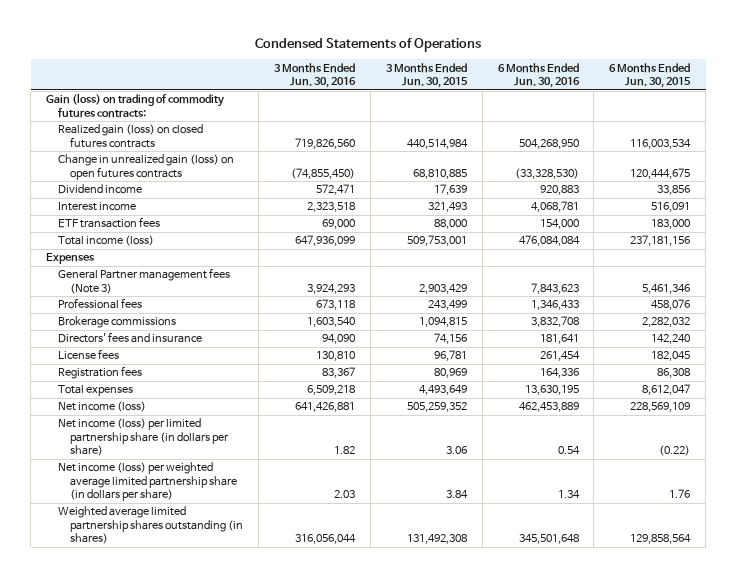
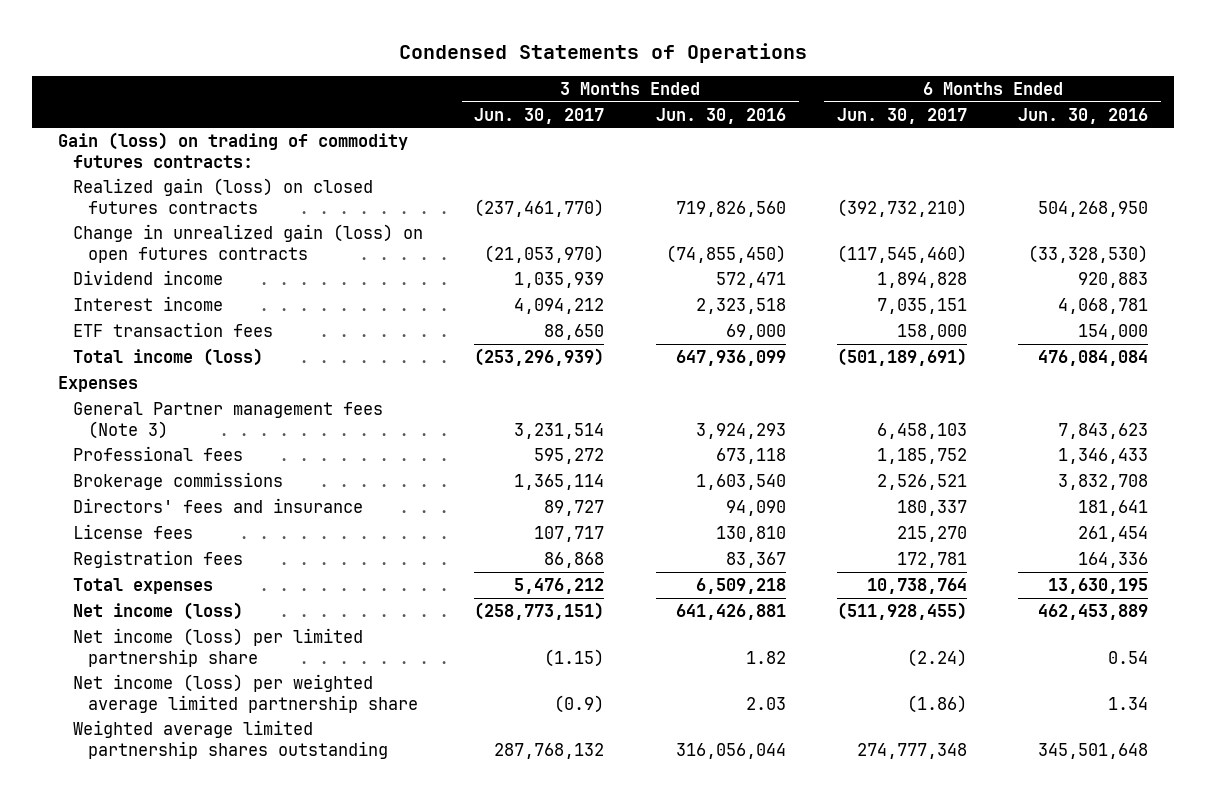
[385,62,468,89] 3 Months Ended Jun. 30, 2015 -> none
[609,62,692,89] 6 Months Ended Jun. 30, 2015 -> none
none -> [474,107,605,124] Jun. 30, 2017
none -> [836,107,967,124] Jun. 30, 2017
[58,418,230,457] Net income (loss) per limited partnership share (in dollars per share) -> [73,628,364,667] Net income (loss) per limited partnership share
[58,462,238,502] Net income (loss) per weighted average limited partnership share (in dollars per share) -> [73,674,419,713] Net income (loss) per weighted average limited partnership share
[58,506,244,545] Weighted average limited partnership shares outstanding (in shares) -> [73,720,389,759] Weighted average limited partnership shares outstanding

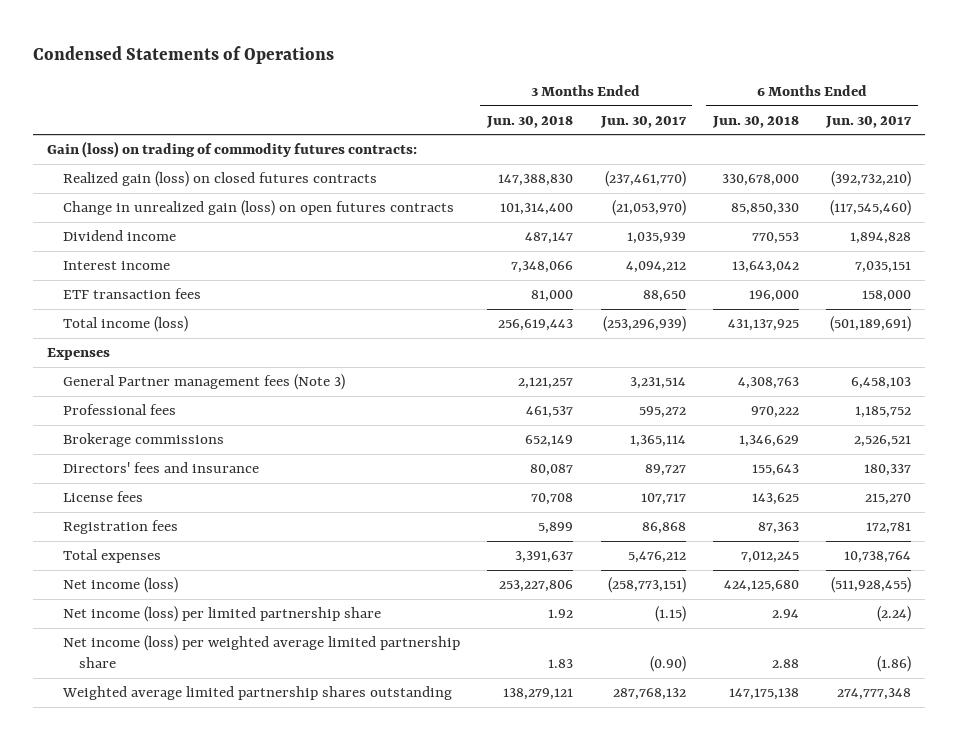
[655,107,786,124] Jun. 30, 2016 -> none
[1018,107,1149,124] Jun. 30, 2016 -> none
none -> [486,115,574,128] Jun. 30, 2018
none -> [711,115,799,128] Jun. 30, 2018
[554,694,605,713] (0.9) -> [649,656,686,673] (0.90)

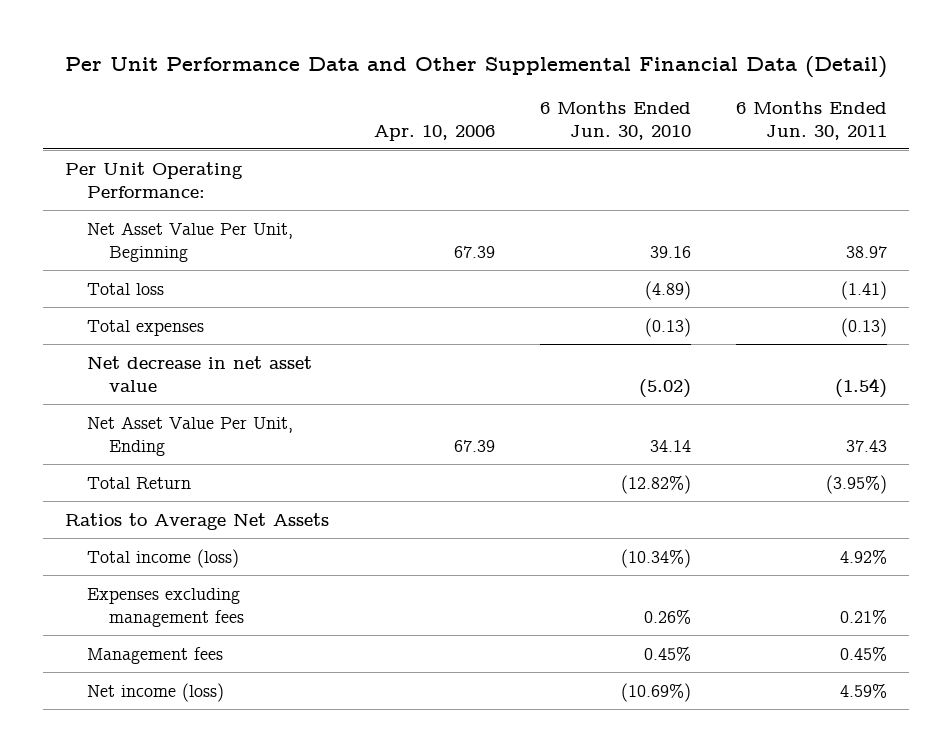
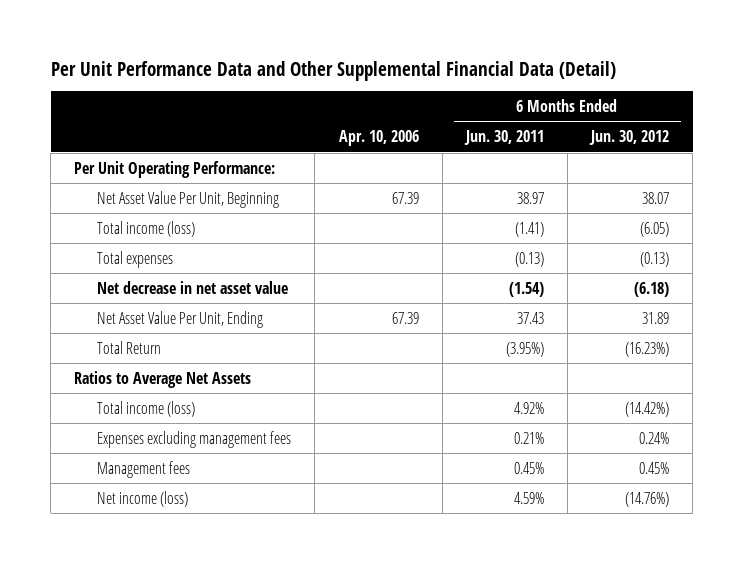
[539,100,691,140] 6 Months Ended Jun. 30, 2010 -> none
none -> [589,130,670,146] Jun. 30, 2012
[86,282,164,295] Total loss -> [97,220,196,237] Total income (loss)

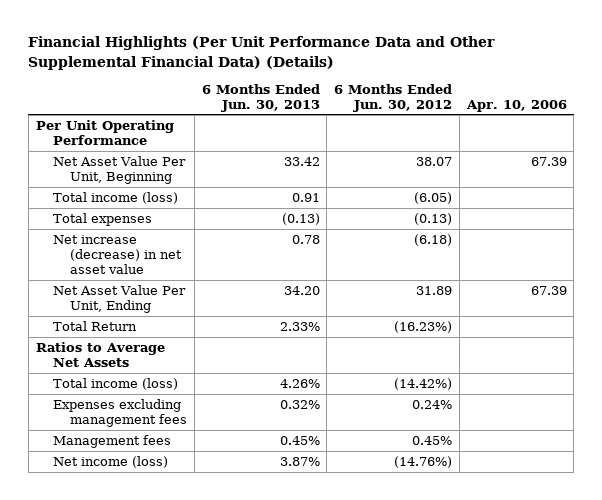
[50,60,616,81] Per Unit Performance Data and Other Supplemental Financial Data (Detail) -> [28,36,496,70] Financial Highlights (Per Unit Performance Data and Other Supplemental Financial Data) (Details)
[463,130,544,146] Jun. 30, 2011 -> none
none -> [201,83,320,112] 6 Months Ended Jun. 30, 2013
[74,160,276,178] Per Unit Operating Performance: -> [35,119,174,145] Per Unit Operating Performance
[97,280,289,294] Net decrease in net asset value -> [52,234,183,274] Net increase (decrease) in net asset value

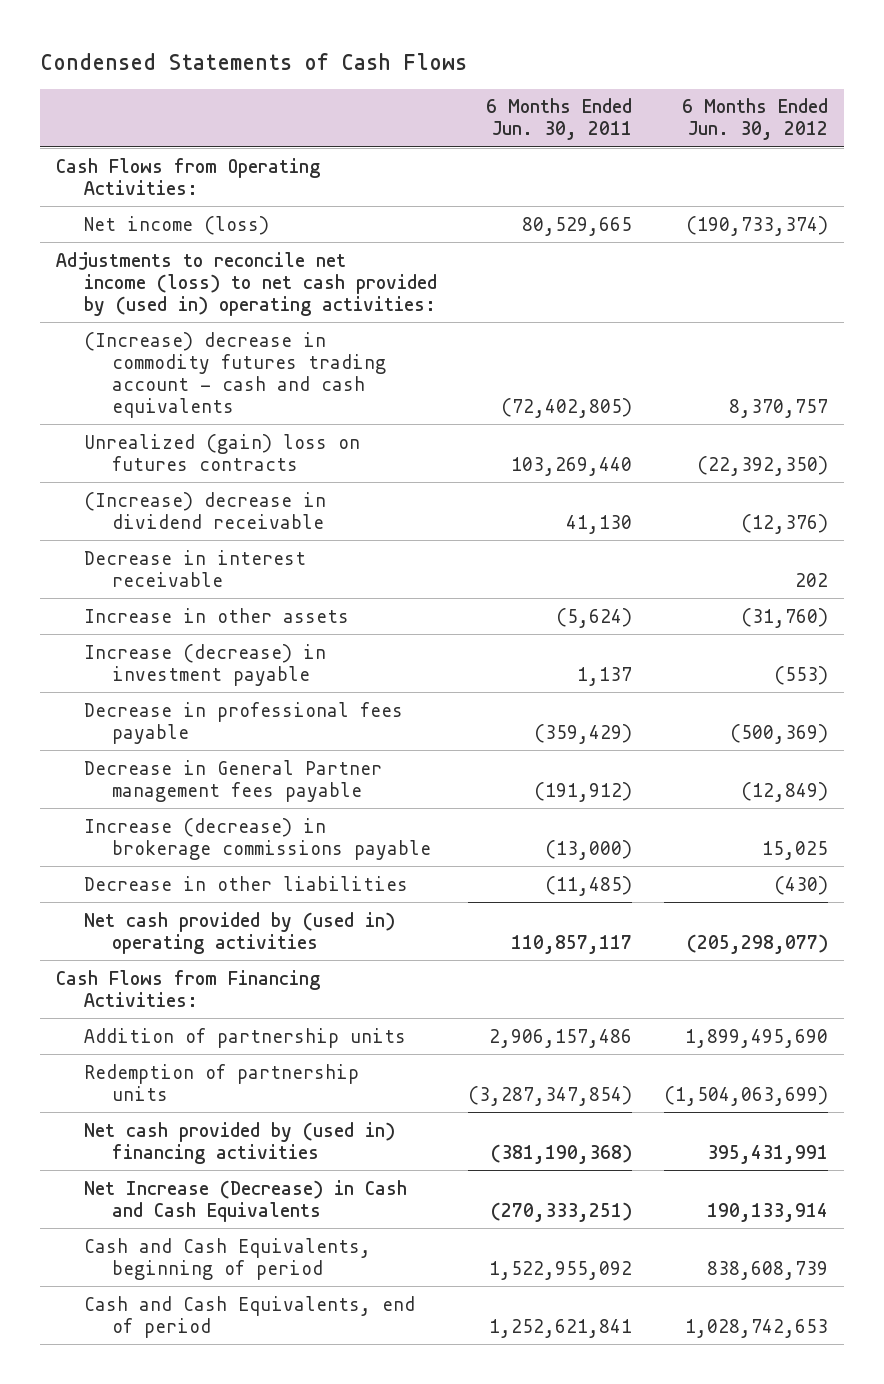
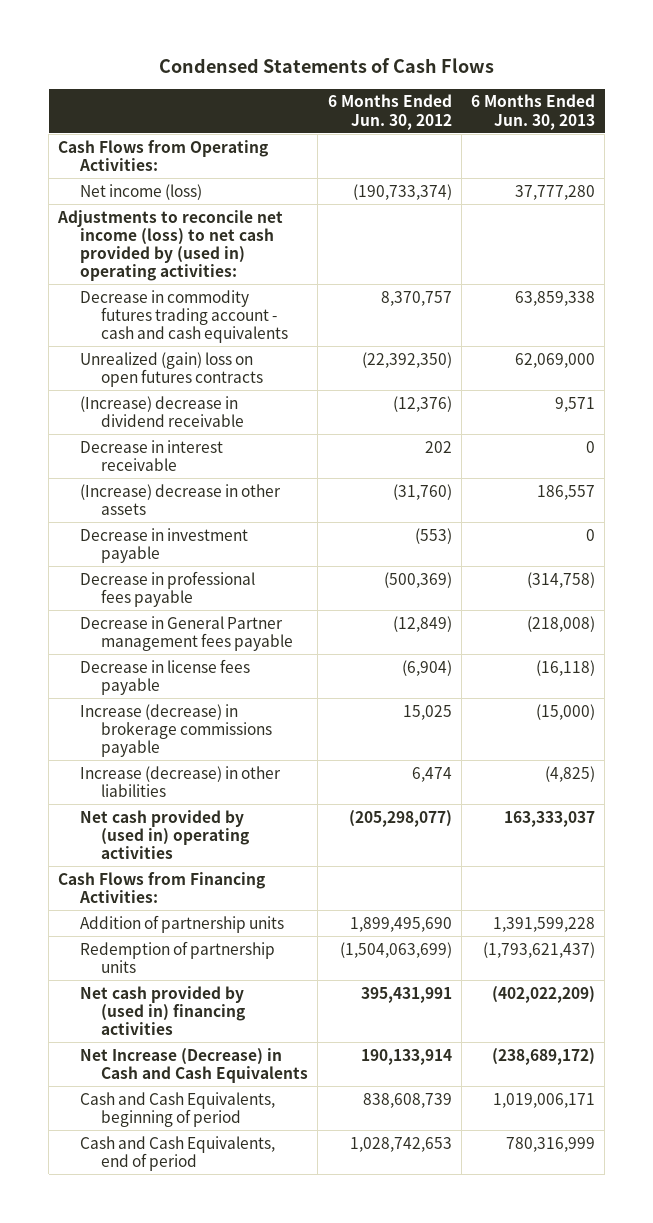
[486,98,633,141] 6 Months Ended Jun. 30, 2011 -> none
none -> [471,94,596,130] 6 Months Ended Jun. 30, 2013
[83,331,386,418] (Increase) decrease in commodity futures trading account - cash and cash equivalents -> [79,289,289,344] Decrease in commodity futures trading account - cash and cash equivalents
[83,433,360,471] Unrealized (gain) loss on futures contracts -> [79,351,264,387] Unrealized (gain) loss on open futures contracts
[83,607,349,623] Increase in other assets -> [79,483,281,515] (Increase) decrease in other assets
[83,643,326,686] Increase (decrease) in investment payable -> [79,527,248,563] Decrease in investment payable
none -> [79,658,250,695] Decrease in license fees payable
[83,875,408,891] Decrease in other liabilities -> [79,765,281,797] Increase (decrease) in other liabilities
[774,875,829,895] (430) -> [411,766,452,782] 6,474

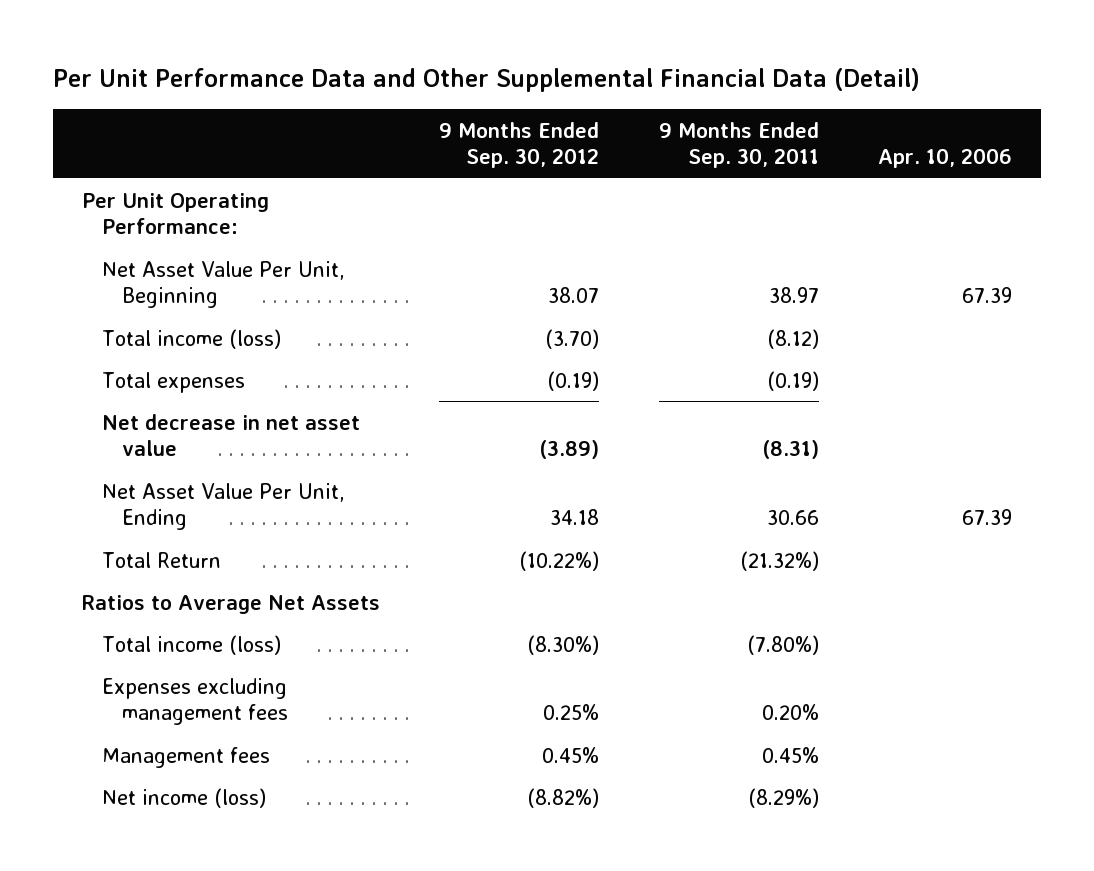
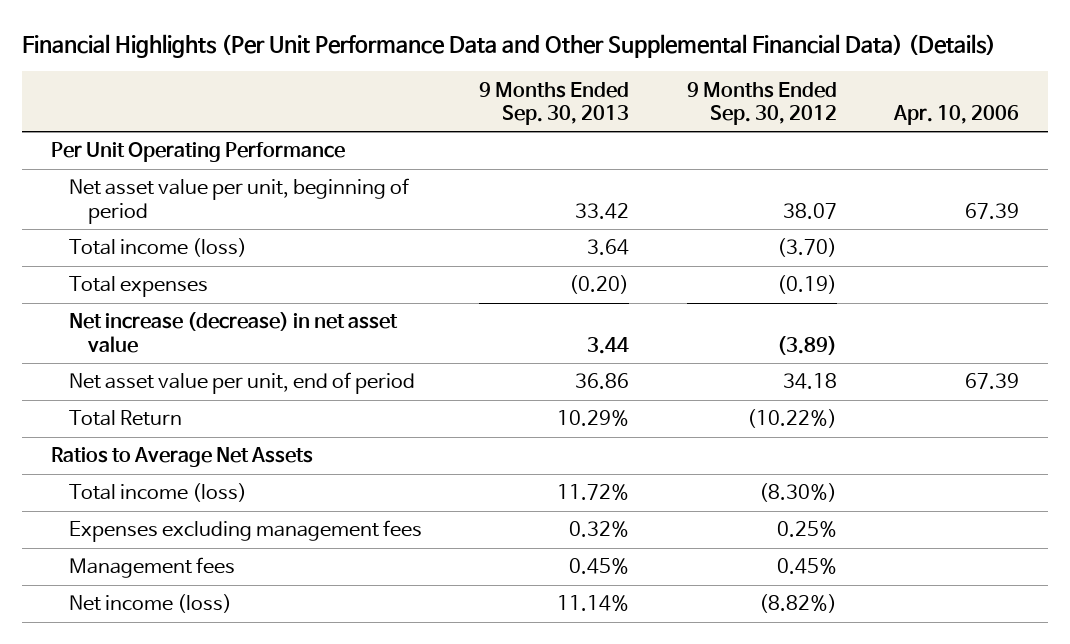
[52,67,920,92] Per Unit Performance Data and Other Supplemental Financial Data (Detail) -> [22,34,997,59] Financial Highlights (Per Unit Performance Data and Other Supplemental Financial Data) (Details)
[658,121,819,168] 9 Months Ended Sep. 30, 2011 -> none
none -> [479,81,630,126] 9 Months Ended Sep. 30, 2013
[82,192,270,234] Per Unit Operating Performance: -> [50,142,345,163] Per Unit Operating Performance
[102,260,345,308] Net Asset Value Per Unit, Beginning -> [69,178,410,224] Net asset value per unit, beginning of period
[102,413,361,456] Net decrease in net asset value -> [69,312,399,353] Net increase (decrease) in net asset value
[102,482,345,530] Net Asset Value Per Unit, Ending -> [69,372,416,395] Net asset value per unit, end of period

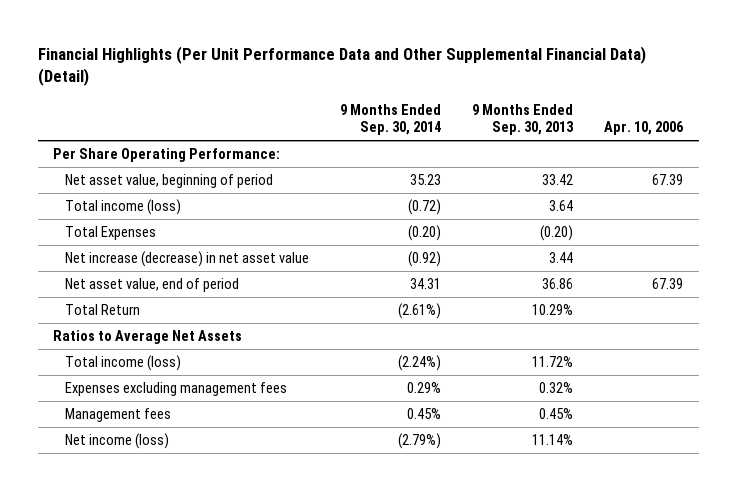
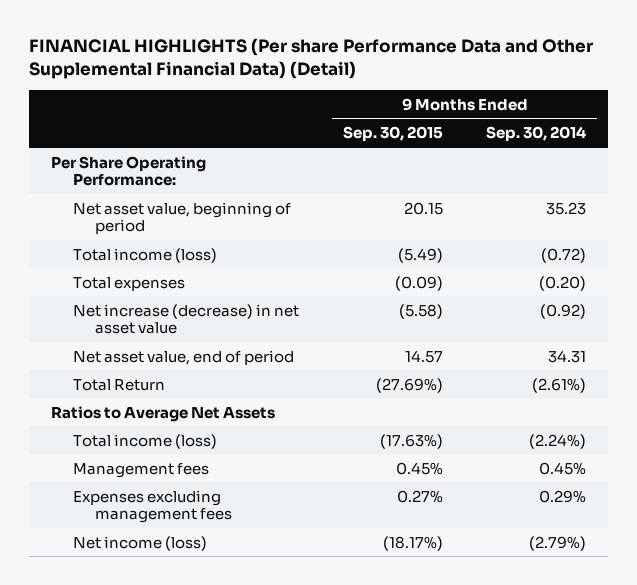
[37,45,646,87] Financial Highlights (Per Unit Performance Data and Other Supplemental Financial Data) (Detail) -> [29,38,594,80] FINANCIAL HIGHLIGHTS (Per share Performance Data and Other Supplemental Financial Data) (Detail)
[472,103,575,136] 9 Months Ended Sep. 30, 2013 -> none
[604,121,685,136] Apr. 10, 2006 -> none
none -> [342,126,443,142] Sep. 30, 2015
[65,226,157,241] Total Expenses -> [73,276,186,291] Total expenses
[65,382,288,397] Expenses excluding management fees -> [73,489,233,523] Expenses excluding management fees

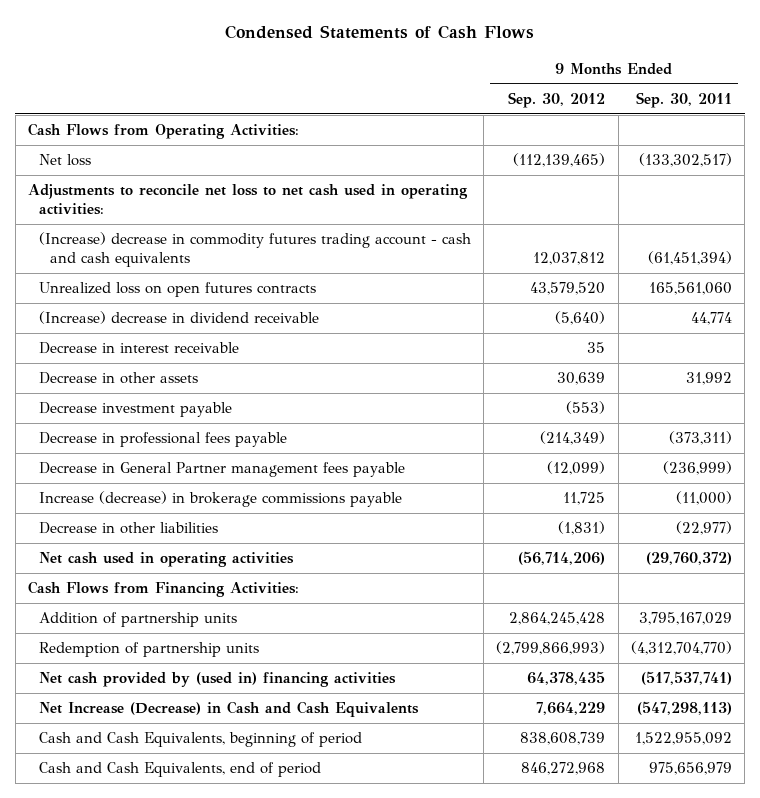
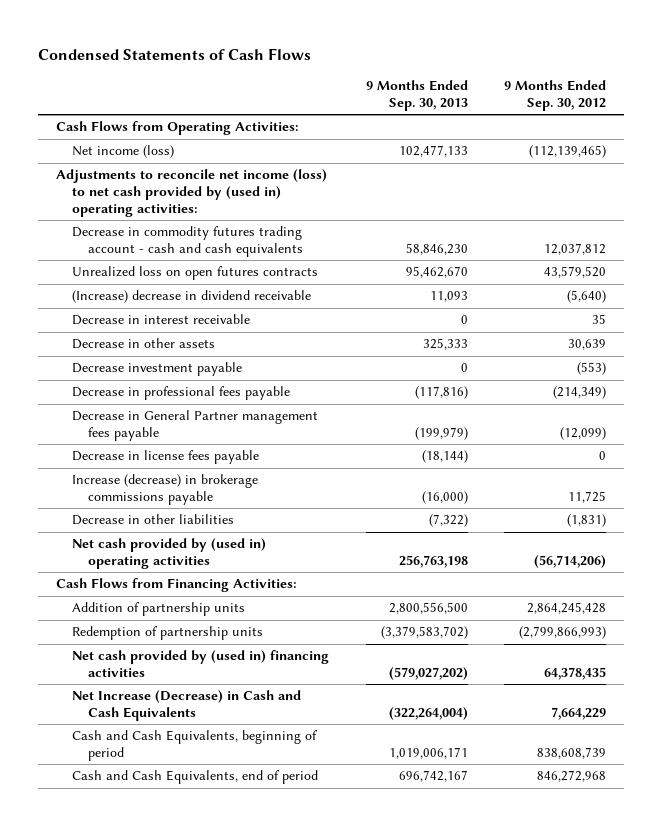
[635,91,732,108] Sep. 30, 2011 -> none
none -> [365,80,468,112] 9 Months Ended Sep. 30, 2013
[38,154,91,167] Net loss -> [72,145,175,159] Net income (loss)
[27,184,468,215] Adjustments to reconcile net loss to net cash used in operating activities: -> [56,169,328,217] Adjustments to reconcile net income (loss) to net cash provided by (used in) operating activities:
[38,232,471,267] (Increase) decrease in commodity futures trading account - cash and cash equivalents -> [72,226,304,257] Decrease in commodity futures trading account - cash and cash equivalents
none -> [72,450,260,465] Decrease in license fees payable
[38,552,294,568] Net cash used in operating activities -> [72,538,267,569] Net cash provided by (used in) operating activities

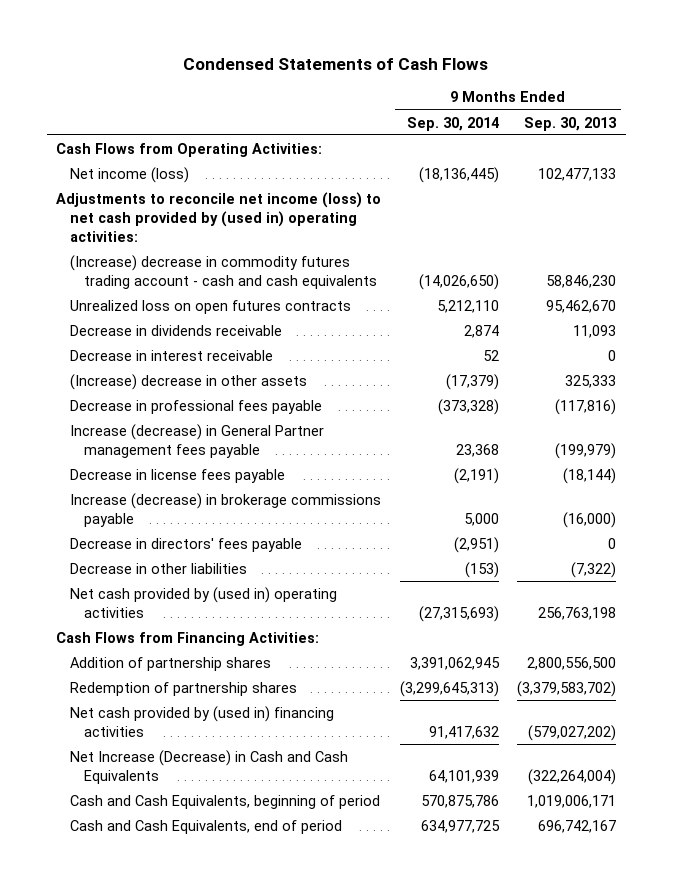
[504,80,607,112] 9 Months Ended Sep. 30, 2012 -> none
none -> [406,116,499,131] Sep. 30, 2014
[72,226,304,257] Decrease in commodity futures trading account - cash and cash equivalents -> [70,254,377,289] (Increase) decrease in commodity futures trading account - cash and cash equivalents
[72,290,312,304] (Increase) decrease in dividend receivable -> [70,324,283,336] Decrease in dividends receivable
[72,362,243,377] Decrease investment payable -> none
[72,338,216,350] Decrease in other assets -> [70,373,308,390] (Increase) decrease in other assets
[72,410,319,441] Decrease in General Partner management fees payable -> [70,423,325,458] Increase (decrease) in General Partner management fees payable
none -> [70,537,303,552] Decrease in directors' fees payable
[72,602,246,617] Addition of partnership units -> [70,656,272,671] Addition of partnership shares
[72,626,264,641] Redemption of partnership units -> [70,681,298,696] Redemption of partnership shares

